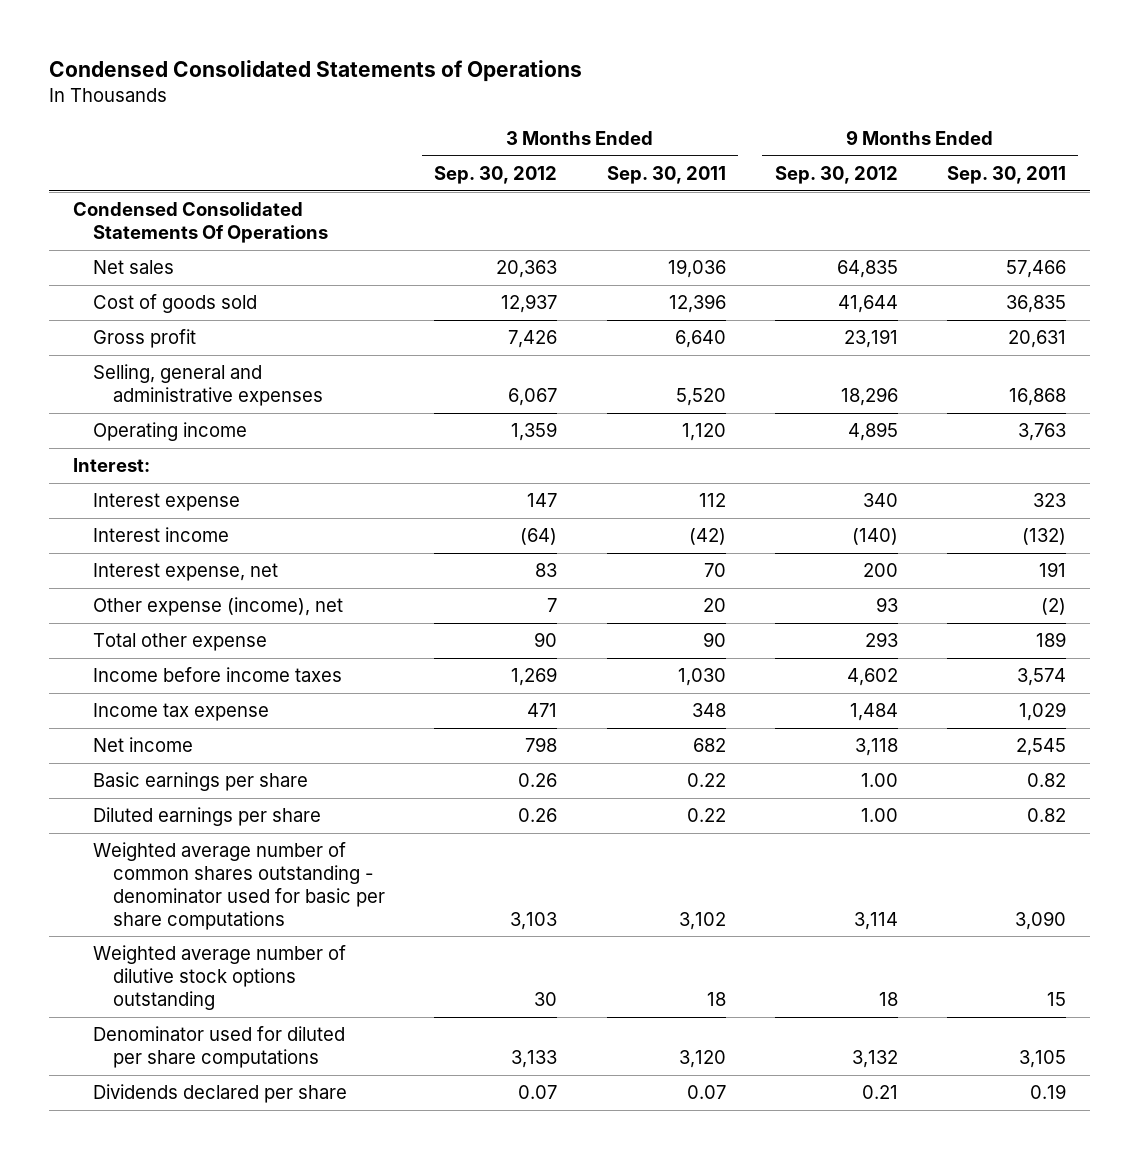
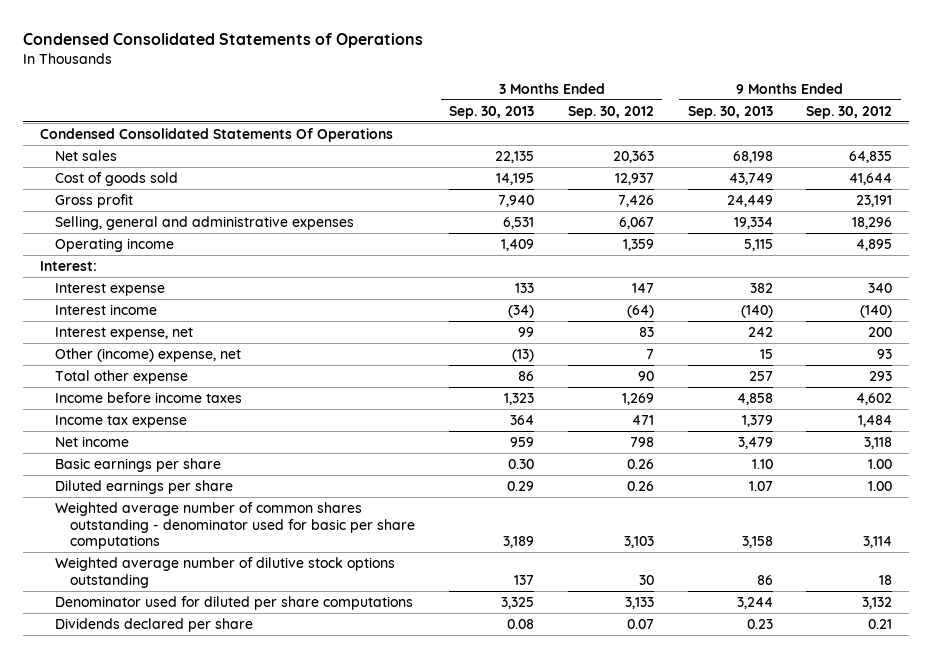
[606,165,726,184] Sep. 30, 2011 -> none
[946,165,1066,184] Sep. 30, 2011 -> none
none -> [449,105,535,119] Sep. 30, 2013
none -> [687,105,773,119] Sep. 30, 2013
[93,597,344,617] Other expense (income), net -> [55,348,242,363] Other (income) expense, net

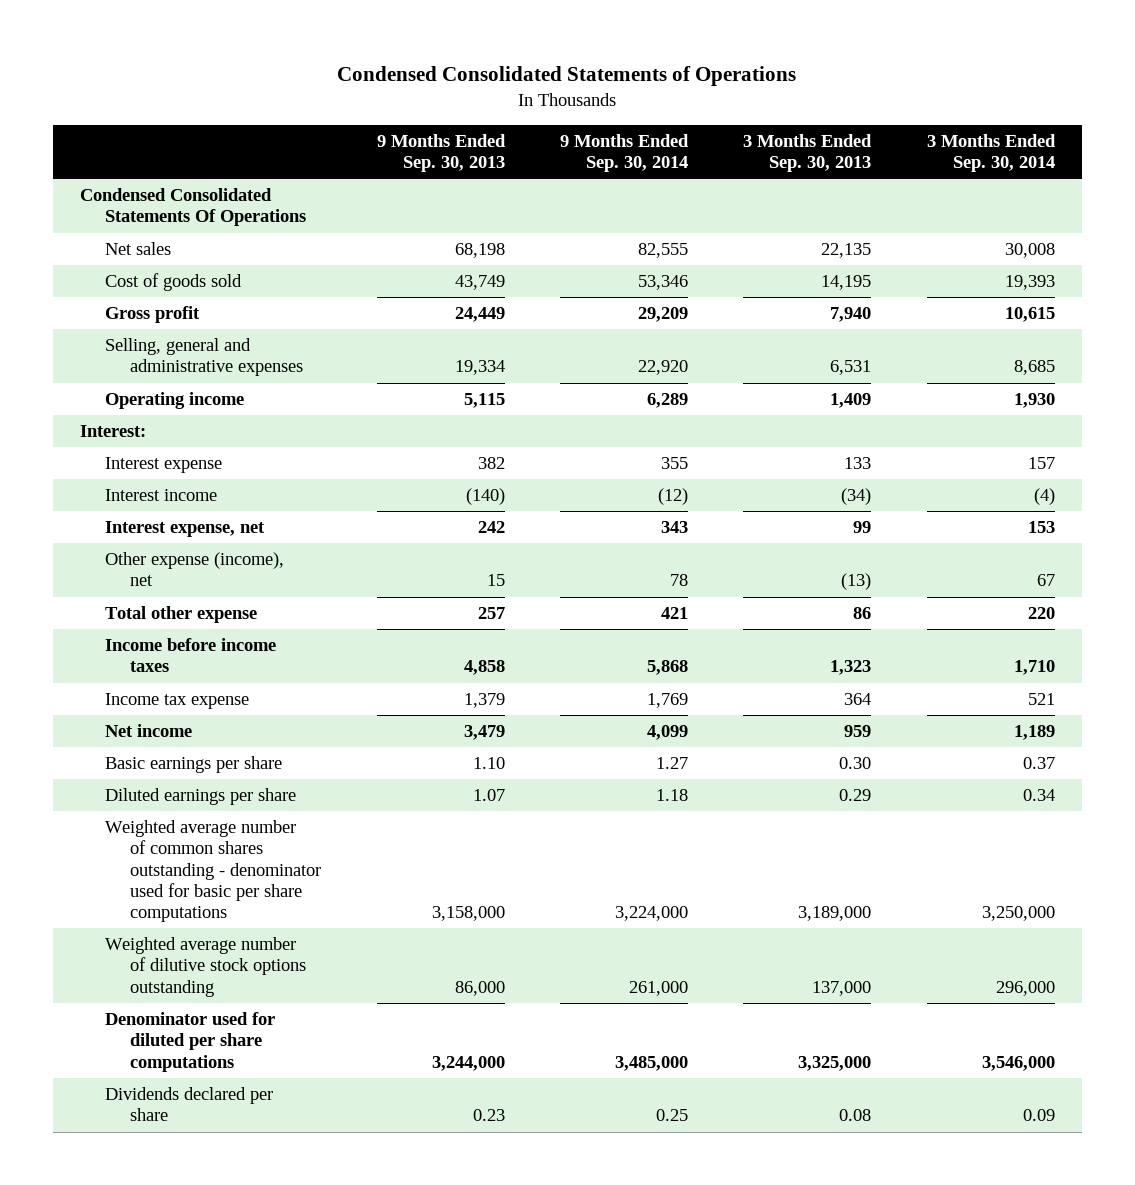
[567,105,654,119] Sep. 30, 2012 -> none
[806,105,893,119] Sep. 30, 2012 -> none
none -> [560,133,690,173] 9 Months Ended Sep. 30, 2014
none -> [926,133,1056,173] 3 Months Ended Sep. 30, 2014
[55,348,242,363] Other (income) expense, net -> [105,552,285,587] Other expense (income), net
[503,536,535,549] 3,189 -> [798,906,872,922] 3,189,000
[741,536,773,549] 3,158 -> [431,906,505,922] 3,158,000
[514,574,535,585] 137 -> [812,980,872,996] 137,000
[756,574,773,585] 86 -> [454,980,505,996] 86,000
[501,597,535,610] 3,325 -> [798,1055,872,1071] 3,325,000
[736,597,773,610] 3,244 -> [431,1055,505,1071] 3,244,000

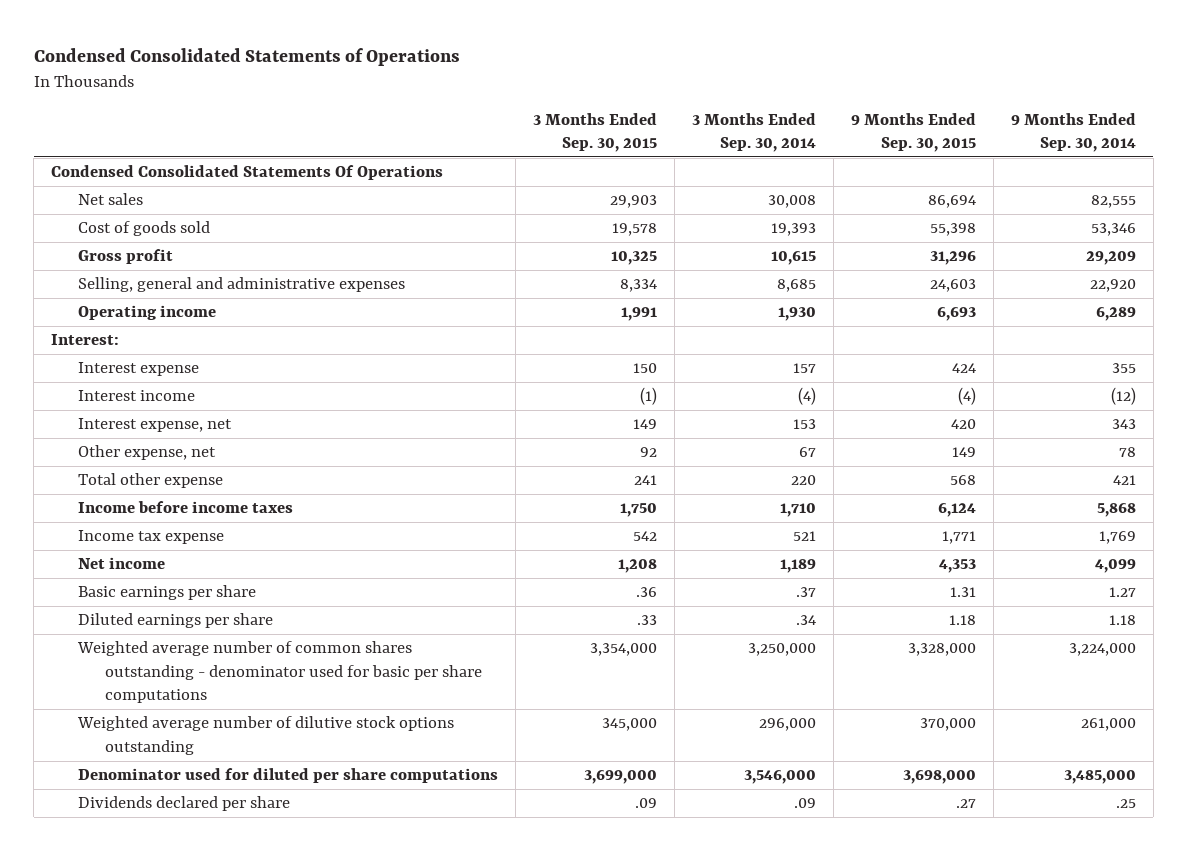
[376,133,506,173] 9 Months Ended Sep. 30, 2013 -> none
[743,133,873,173] 3 Months Ended Sep. 30, 2013 -> none
none -> [532,112,657,153] 3 Months Ended Sep. 30, 2015
none -> [850,112,976,153] 9 Months Ended Sep. 30, 2015
[105,552,285,587] Other expense (income), net -> [77,445,216,461] Other expense, net
[1022,757,1055,770] 0.37 -> [795,587,816,598] .37
[1022,789,1055,802] 0.34 -> [795,615,816,626] .34
[656,1109,689,1122] 0.25 -> [1115,799,1136,809] .25
[1022,1109,1055,1122] 0.09 -> [793,798,816,809] .09

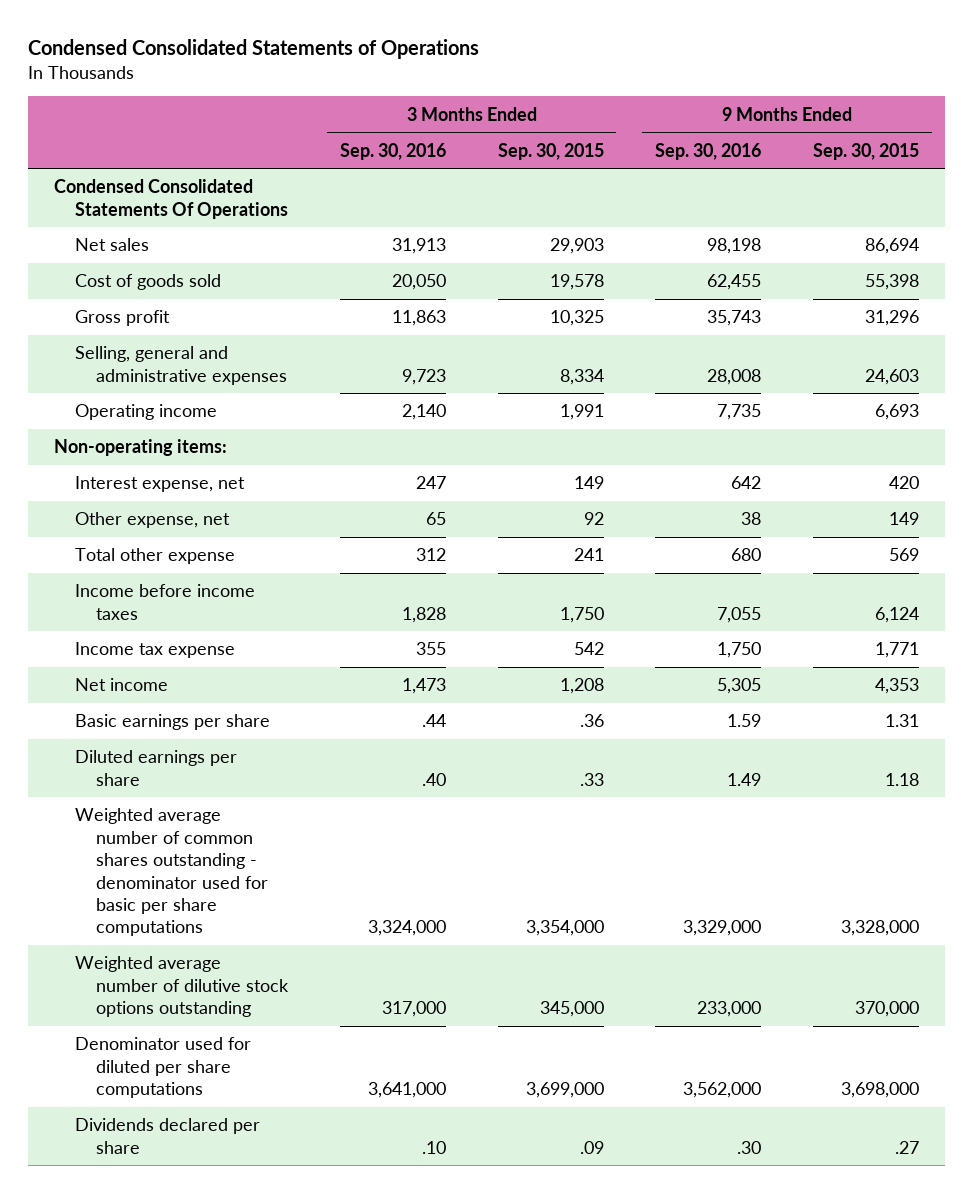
[691,112,816,153] 3 Months Ended Sep. 30, 2014 -> none
[1010,112,1136,153] 9 Months Ended Sep. 30, 2014 -> none
none -> [339,142,446,160] Sep. 30, 2016
none -> [655,142,762,160] Sep. 30, 2016
[77,362,199,377] Interest expense -> none
[77,390,195,402] Interest income -> none
[50,334,119,346] Interest: -> [53,439,227,457] Non-operating items:
[949,475,976,486] 568 -> [888,548,919,562] 569

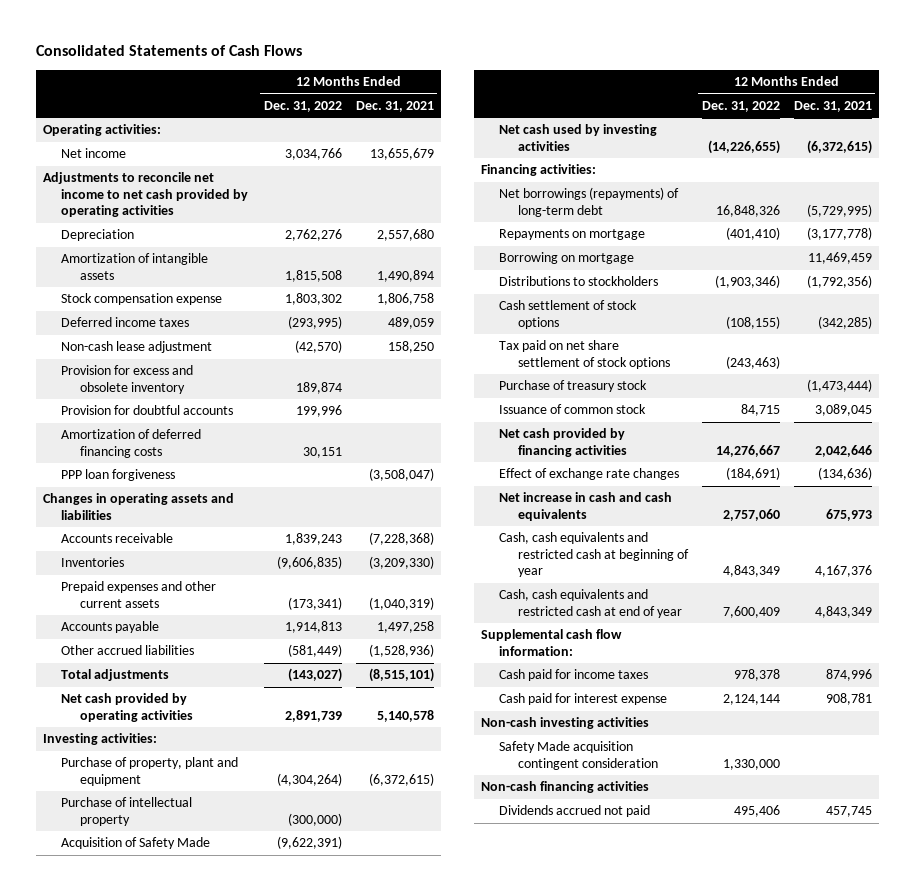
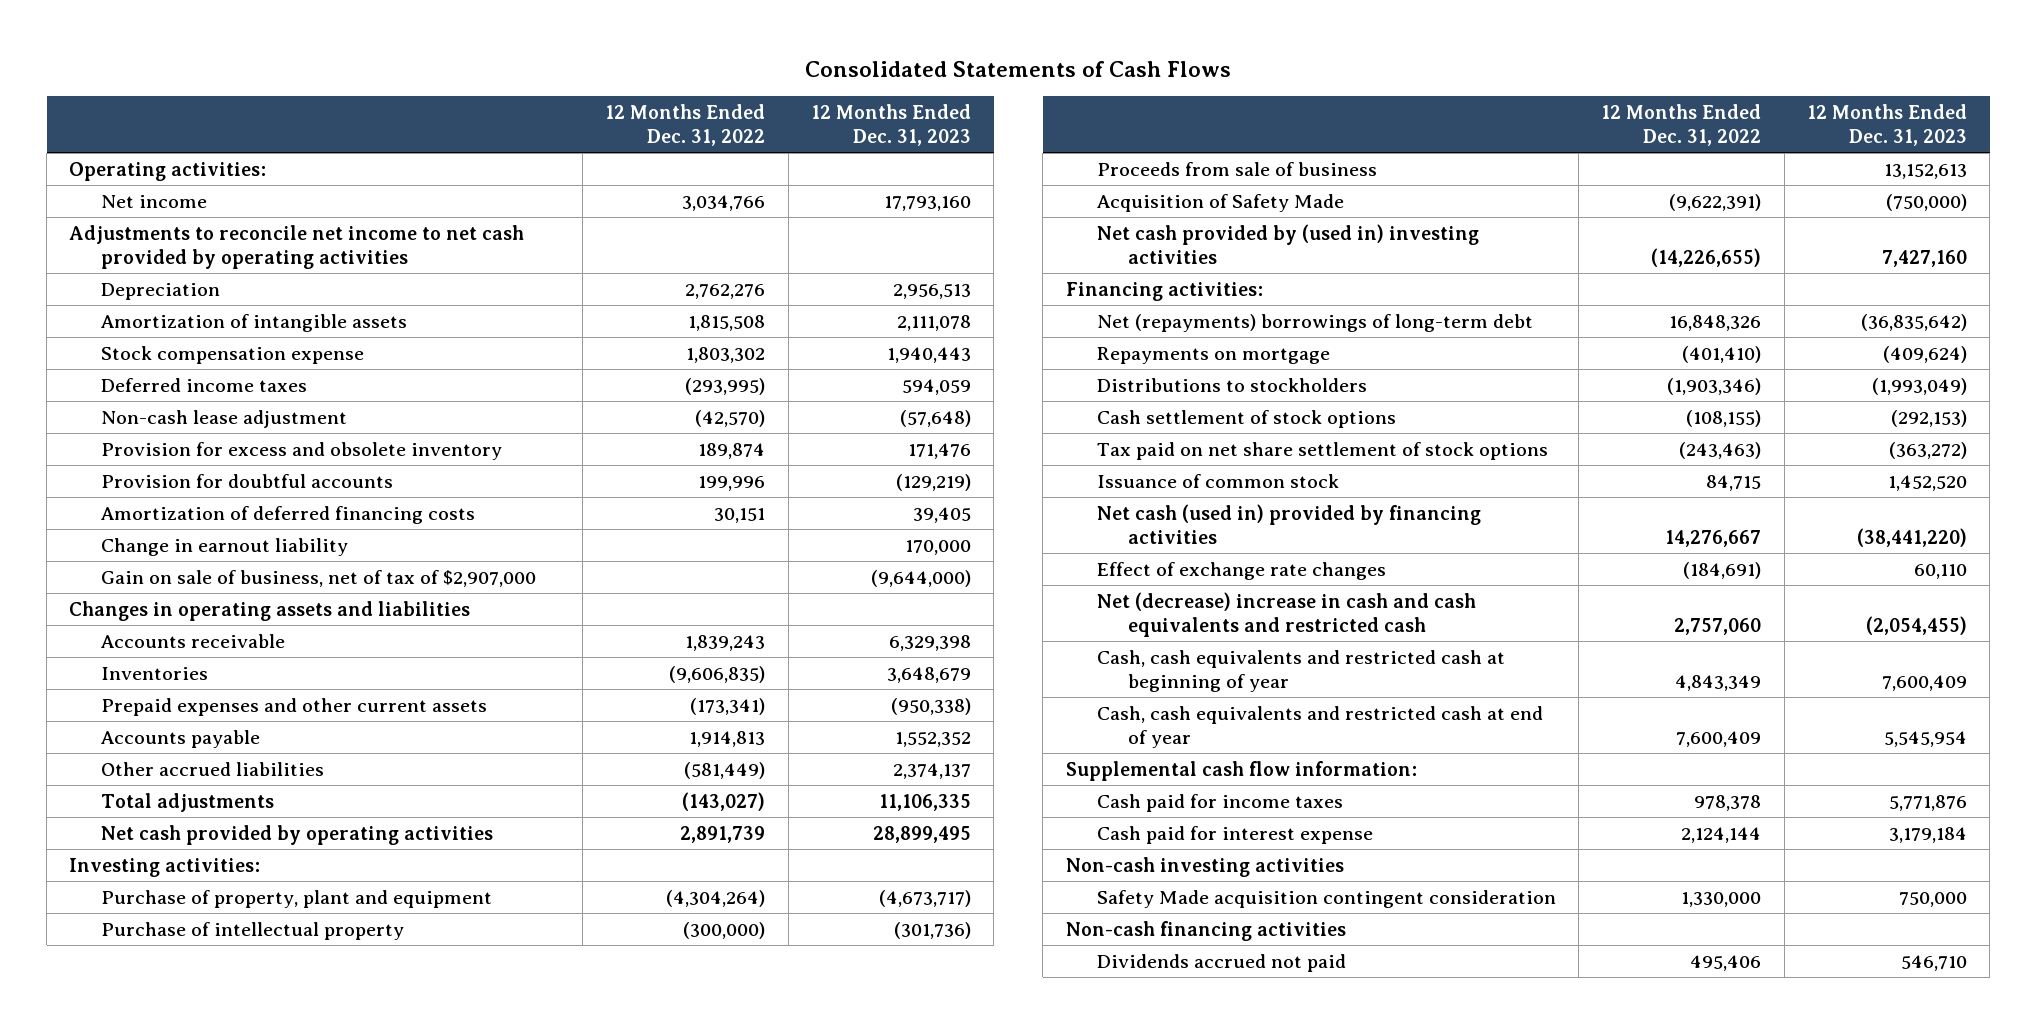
[355,100,434,112] Dec. 31, 2021 -> none
none -> [811,103,972,146] 12 Months Ended Dec. 31, 2023
[61,469,176,482] PPP loan forgiveness -> none
none -> [100,537,348,556] Change in earnout liability
none -> [100,569,536,587] Gain on sale of business, net of tax of $2,907,000
none -> [1096,161,1377,176] Proceeds from sale of business
[499,124,658,151] Net cash used by investing activities -> [1096,223,1479,264] Net cash provided by (used in) investing activities
[499,187,680,217] Net borrowings (repayments) of long-term debt -> [1096,313,1533,332] Net (repayments) borrowings of long-term debt
[499,252,635,265] Borrowing on mortgage -> none
[499,380,648,393] Purchase of treasury stock -> none
[499,428,627,457] Net cash provided by financing activities -> [1096,503,1481,544] Net cash (used in) provided by financing activities
[499,492,673,521] Net increase in cash and cash equivalents -> [1096,591,1476,637] Net (decrease) increase in cash and cash equivalents and restricted cash

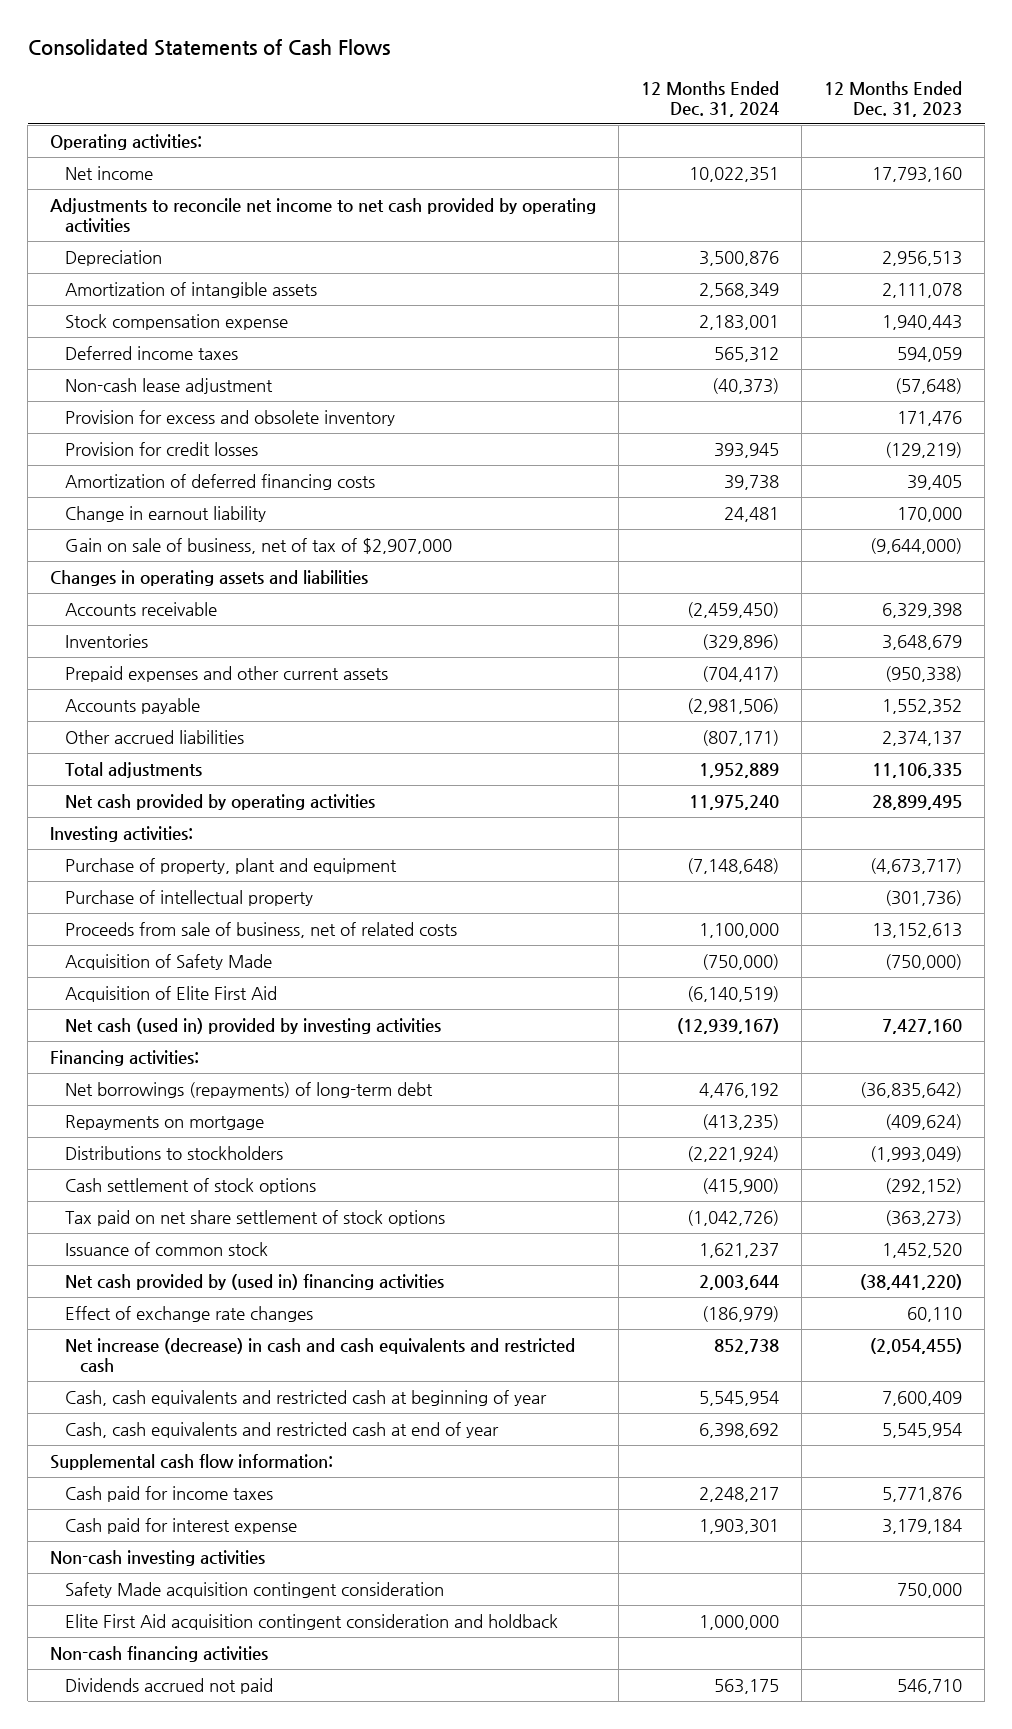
[605,103,766,146] 12 Months Ended Dec. 31, 2022 -> none
none -> [641,80,780,117] 12 Months Ended Dec. 31, 2024
[100,473,393,488] Provision for doubtful accounts -> [64,442,258,457] Provision for credit losses
[1096,161,1377,176] Proceeds from sale of business -> [64,922,457,939] Proceeds from sale of business, net of related costs
none -> [64,986,277,1003] Acquisition of Elite First Aid
[1096,223,1479,264] Net cash provided by (used in) investing activities -> [64,1018,441,1035] Net cash (used in) provided by investing activities
[1096,313,1533,332] Net (repayments) borrowings of long-term debt -> [64,1082,433,1099] Net borrowings (repayments) of long-term debt
[1891,409,1968,427] (292,153) -> [885,1178,963,1195] (292,152)
[1889,441,1968,459] (363,272) -> [885,1210,963,1227] (363,273)
[1096,503,1481,544] Net cash (used in) provided by financing activities -> [64,1274,444,1291] Net cash provided by (used in) financing activities
[1096,591,1476,637] Net (decrease) increase in cash and cash equivalents and restricted cash -> [64,1338,575,1373] Net increase (decrease) in cash and cash equivalents and restricted cash
none -> [64,1614,558,1631] Elite First Aid acquisition contingent consideration and holdback

